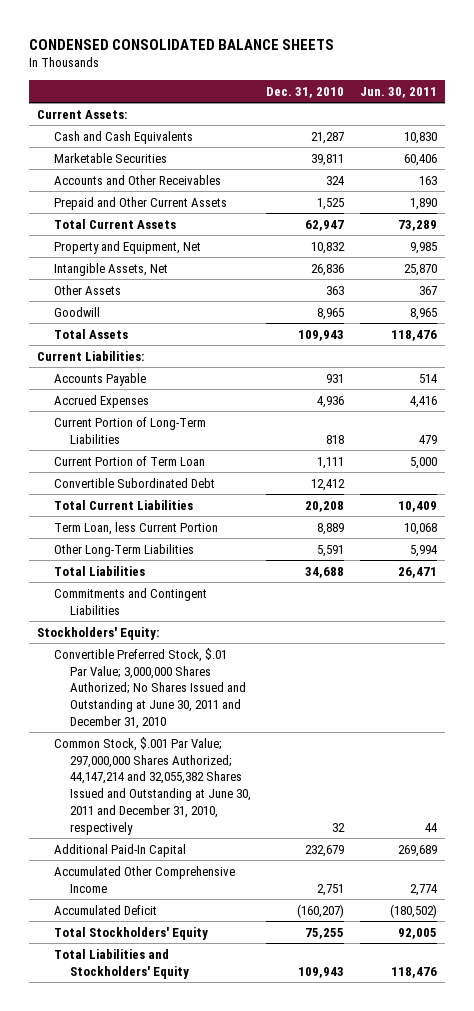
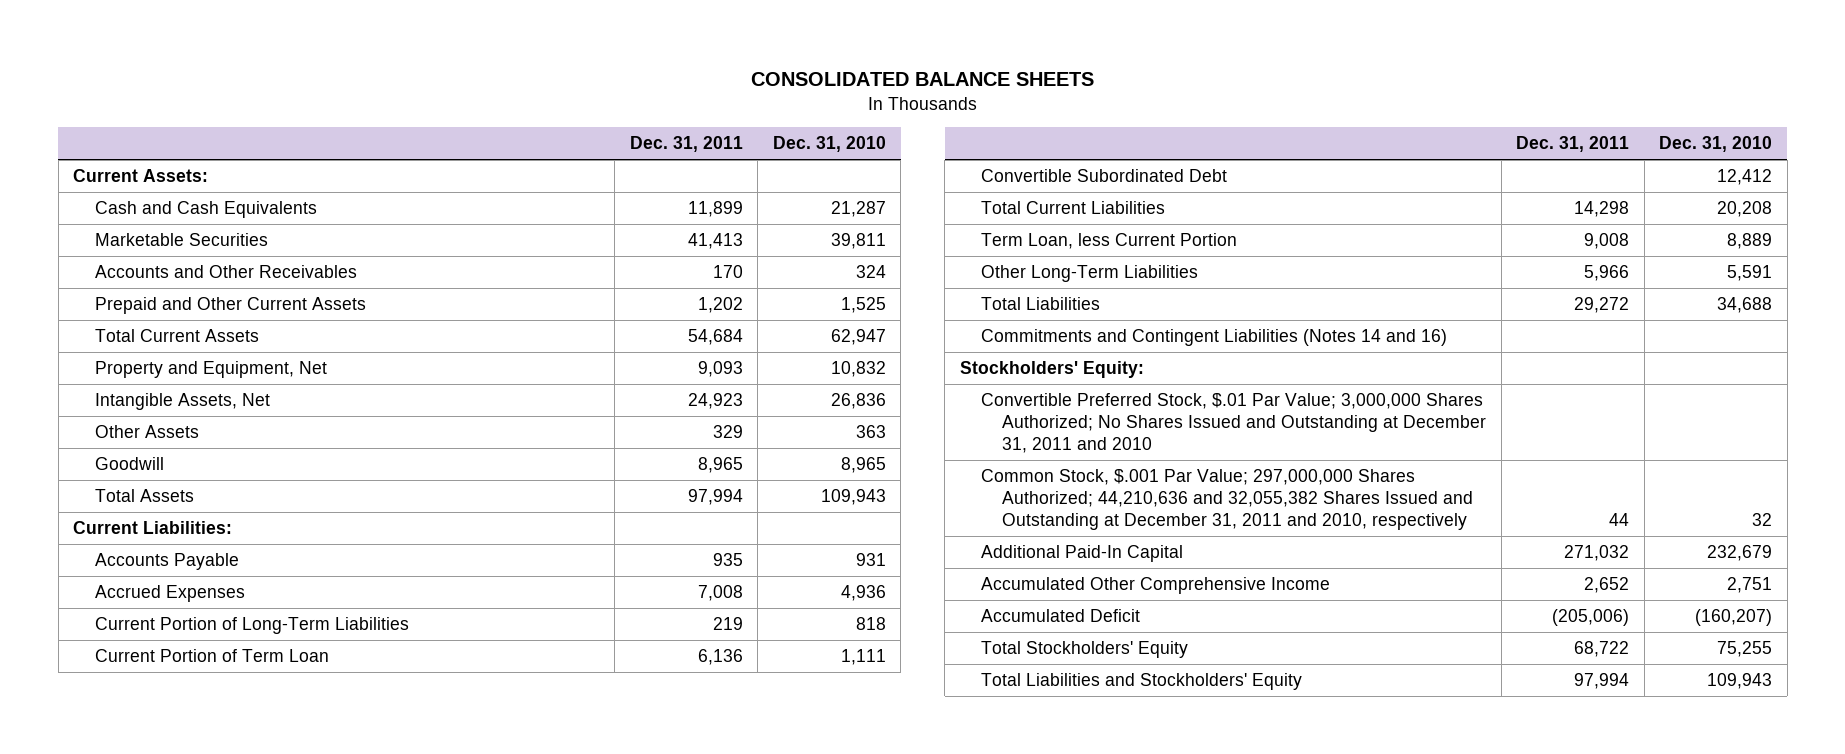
[29,38,335,50] CONDENSED CONSOLIDATED BALANCE SHEETS -> [750,71,1094,86] CONSOLIDATED BALANCE SHEETS
[359,86,437,98] Jun. 30, 2011 -> none
none -> [629,136,743,153] Dec. 31, 2011
[53,587,207,615] Commitments and Contingent Liabilities -> [980,329,1447,347] Commitments and Contingent Liabilities (Notes 14 and 16)
[53,647,246,730] Convertible Preferred Stock, $.01 Par Value; 3,000,000 Shares Authorized; No Shares Issued and Outstanding at June 30, 2011 and December 31, 2010 -> [980,393,1487,454] Convertible Preferred Stock, $.01 Par Value; 3,000,000 Shares Authorized; No Shares Issued and Outstanding at December 31, 2011 and 2010
[53,736,251,835] Common Stock, $.001 Par Value; 297,000,000 Shares Authorized; 44,147,214 and 32,055,382 Shares Issued and Outstanding at June 30, 2011 and December 31, 2010, respectively -> [980,469,1474,531] Common Stock, $.001 Par Value; 297,000,000 Shares Authorized; 44,210,636 and 32,055,382 Shares Issued and Outstanding at December 31, 2011 and 2010, respectively

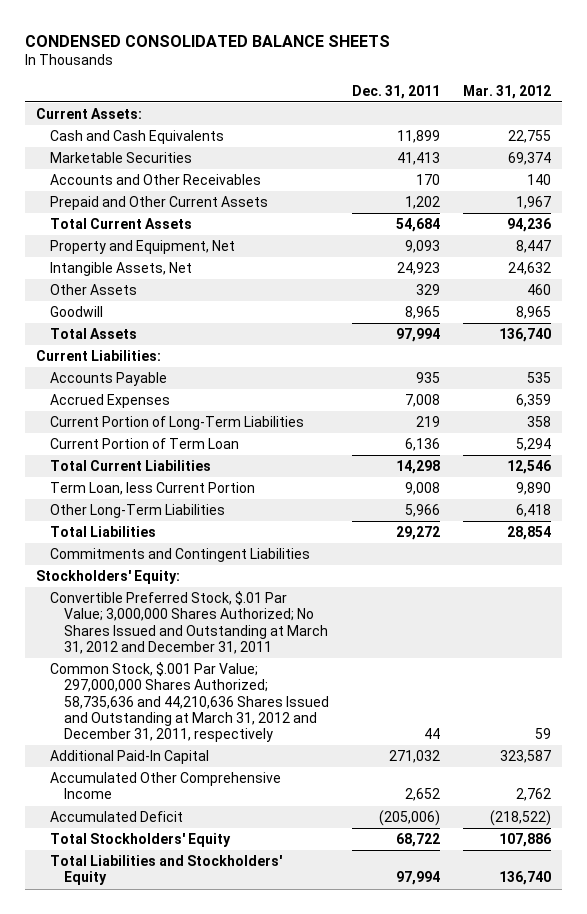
[750,71,1094,86] CONSOLIDATED BALANCE SHEETS -> [24,34,390,47] CONDENSED CONSOLIDATED BALANCE SHEETS
[772,136,886,153] Dec. 31, 2010 -> none
none -> [462,84,551,99] Mar. 31, 2012
[980,169,1227,183] Convertible Subordinated Debt -> none
[980,329,1447,347] Commitments and Contingent Liabilities (Notes 14 and 16) -> [50,548,311,563] Commitments and Contingent Liabilities
[980,393,1487,454] Convertible Preferred Stock, $.01 Par Value; 3,000,000 Shares Authorized; No Shares Issued and Outstanding at December 31, 2011 and 2010 -> [50,591,329,654] Convertible Preferred Stock, $.01 Par Value; 3,000,000 Shares Authorized; No Shares Issued and Outstanding at March 31, 2012 and December 31, 2011
[980,469,1474,531] Common Stock, $.001 Par Value; 297,000,000 Shares Authorized; 44,210,636 and 32,055,382 Shares Issued and Outstanding at December 31, 2011 and 2010, respectively -> [50,662,330,743] Common Stock, $.001 Par Value; 297,000,000 Shares Authorized; 58,735,636 and 44,210,636 Shares Issued and Outstanding at March 31, 2012 and December 31, 2011, respectively

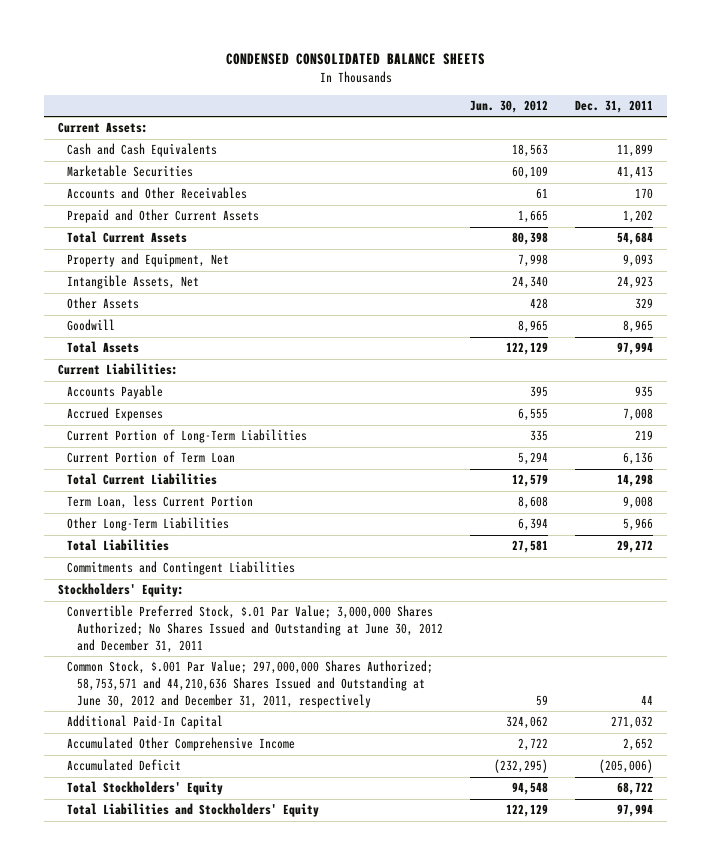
[462,84,551,99] Mar. 31, 2012 -> none
none -> [470,99,549,113] Jun. 30, 2012
[50,591,329,654] Convertible Preferred Stock, $.01 Par Value; 3,000,000 Shares Authorized; No Shares Issued and Outstanding at March 31, 2012 and December 31, 2011 -> [67,605,443,653] Convertible Preferred Stock, $.01 Par Value; 3,000,000 Shares Authorized; No Shares Issued and Outstanding at June 30, 2012 and December 31, 2011
[50,662,330,743] Common Stock, $.001 Par Value; 297,000,000 Shares Authorized; 58,735,636 and 44,210,636 Shares Issued and Outstanding at March 31, 2012 and December 31, 2011, respectively -> [67,660,434,708] Common Stock, $.001 Par Value; 297,000,000 Shares Authorized; 58,753,571 and 44,210,636 Shares Issued and Outstanding at June 30, 2012 and December 31, 2011, respectively

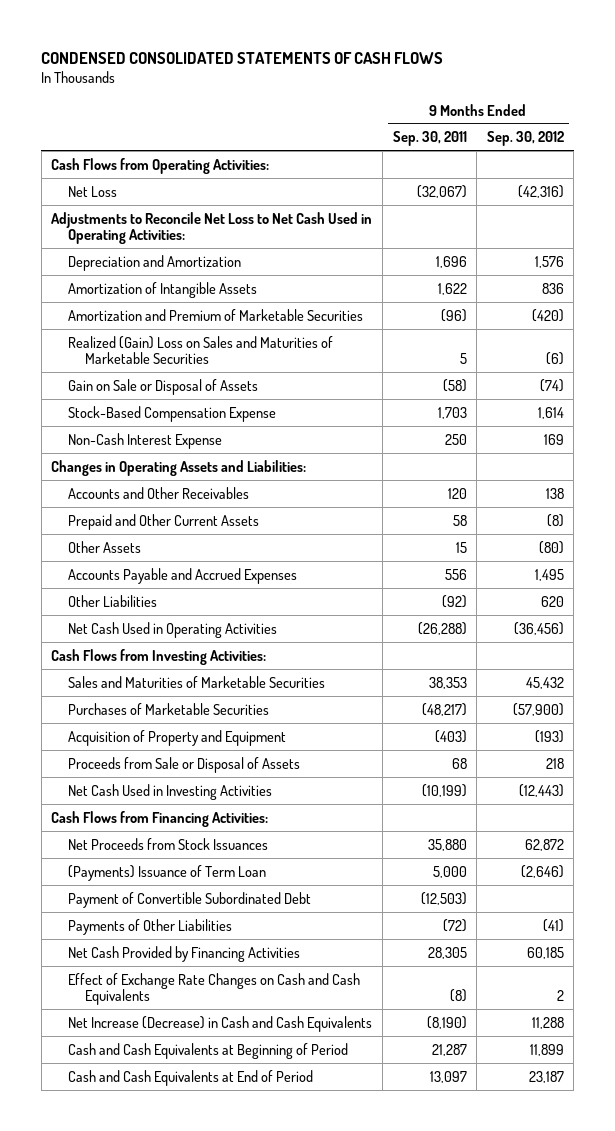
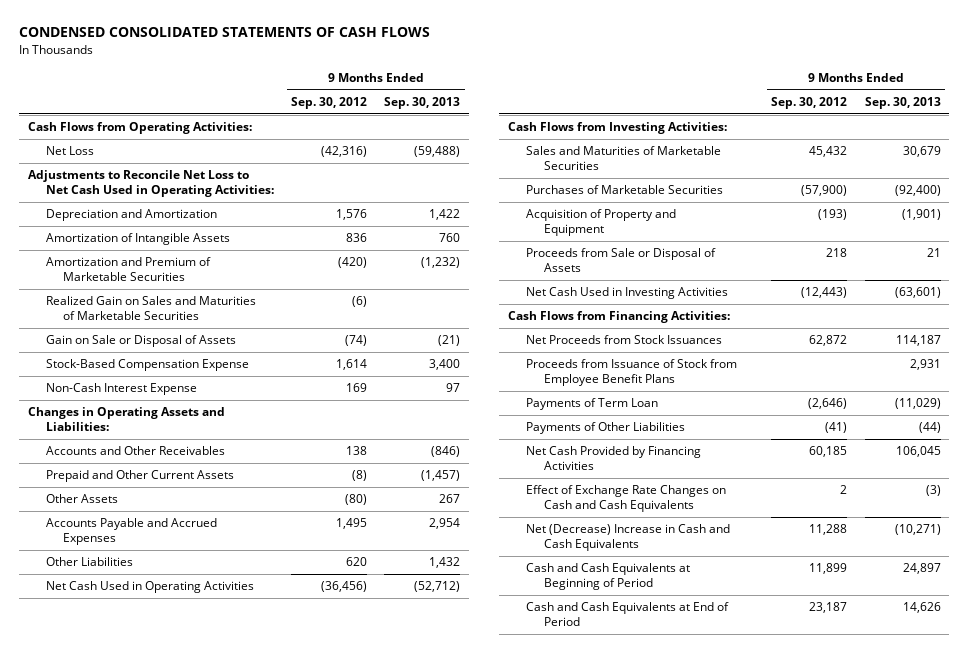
[392,131,467,147] Sep. 30, 2011 -> none
none -> [384,97,461,110] Sep. 30, 2013
[68,335,334,365] Realized (Gain) Loss on Sales and Maturities of Marketable Securities -> [45,296,256,321] Realized Gain on Sales and Maturities of Marketable Securities
[68,891,312,908] Payment of Convertible Subordinated Debt -> none
none -> [525,359,737,387] Proceeds from Issuance of Stock from Employee Benefit Plans
[68,864,267,881] (Payments) Issuance of Term Loan -> [525,398,658,411] Payments of Term Loan
[68,1015,373,1032] Net Increase (Decrease) in Cash and Cash Equivalents -> [525,524,730,552] Net (Decrease) Increase in Cash and Cash Equivalents

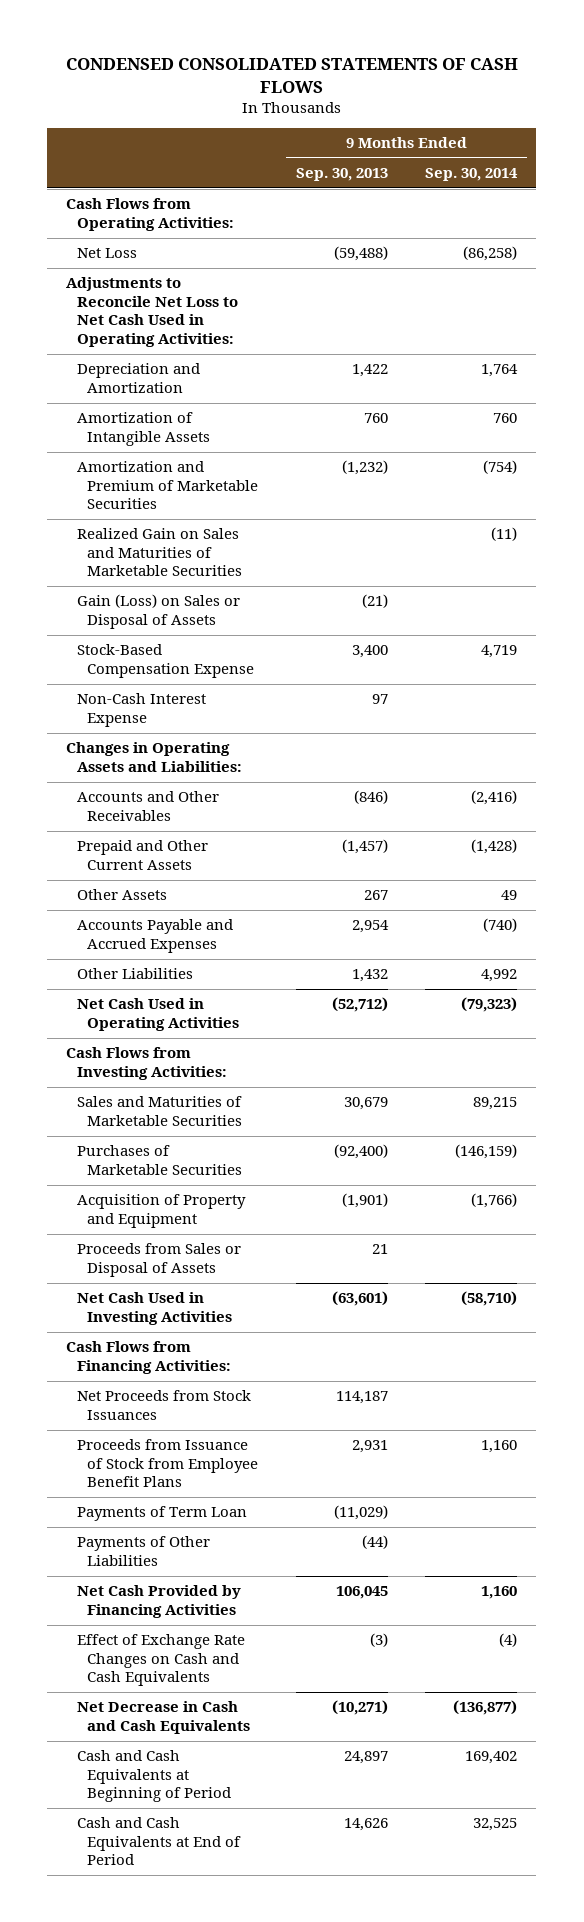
[290,97,367,110] Sep. 30, 2012 -> none
none -> [425,168,519,182] Sep. 30, 2014
[45,335,236,348] Gain on Sale or Disposal of Assets -> [76,594,240,629] Gain (Loss) on Sales or Disposal of Assets
[525,248,716,273] Proceeds from Sale or Disposal of Assets -> [76,1243,241,1277] Proceeds from Sales or Disposal of Assets
[525,524,730,552] Net (Decrease) Increase in Cash and Cash Equivalents -> [76,1701,250,1734] Net Decrease in Cash and Cash Equivalents

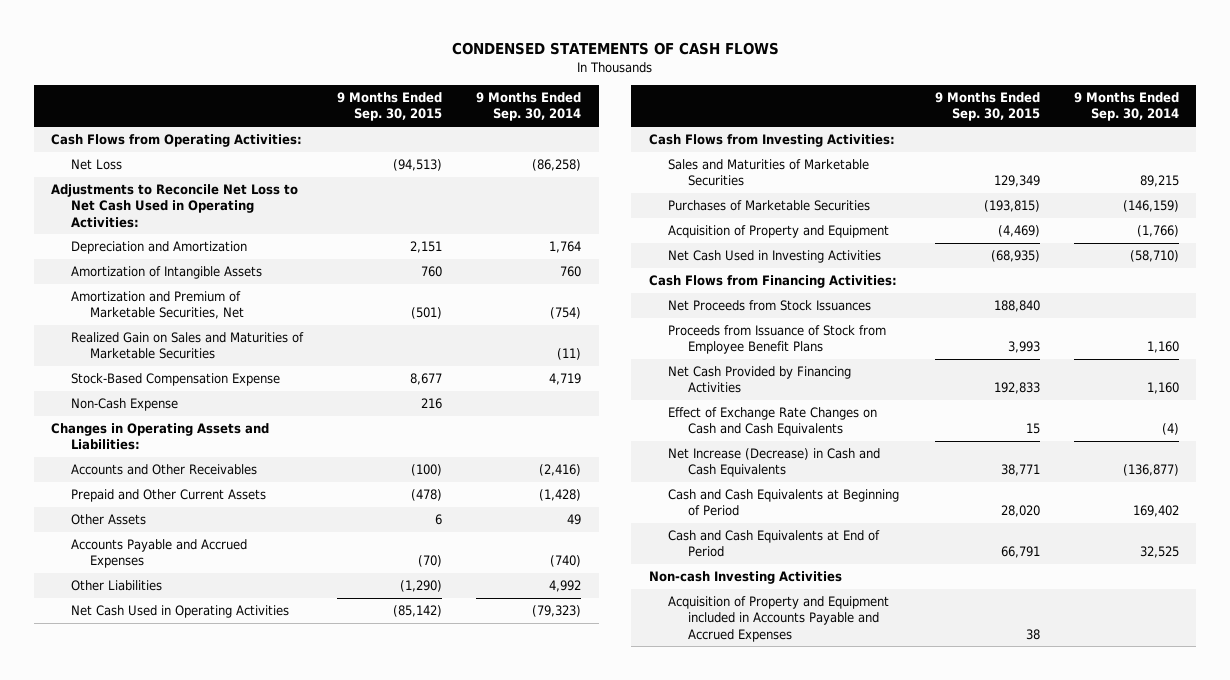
[65,58,518,94] CONDENSED CONSOLIDATED STATEMENTS OF CASH FLOWS -> [452,42,780,56] CONDENSED STATEMENTS OF CASH FLOWS
[295,168,388,182] Sep. 30, 2013 -> none
none -> [337,92,443,122] 9 Months Ended Sep. 30, 2015
[76,461,258,510] Amortization and Premium of Marketable Securities -> [70,291,245,320] Amortization and Premium of Marketable Securities, Net
[76,594,240,629] Gain (Loss) on Sales or Disposal of Assets -> none
[76,693,206,727] Non-Cash Interest Expense -> [70,398,178,412] Non-Cash Expense
[76,1243,241,1277] Proceeds from Sales or Disposal of Assets -> none
[76,1506,247,1522] Payments of Term Loan -> none
[76,1536,210,1566] Payments of Other Liabilities -> none
[76,1701,250,1734] Net Decrease in Cash and Cash Equivalents -> [668,448,881,478] Net Increase (Decrease) in Cash and Cash Equivalents
none -> [648,571,842,585] Non-cash Investing Activities
none -> [668,596,890,642] Acquisition of Property and Equipment included in Accounts Payable and Accrued Expenses

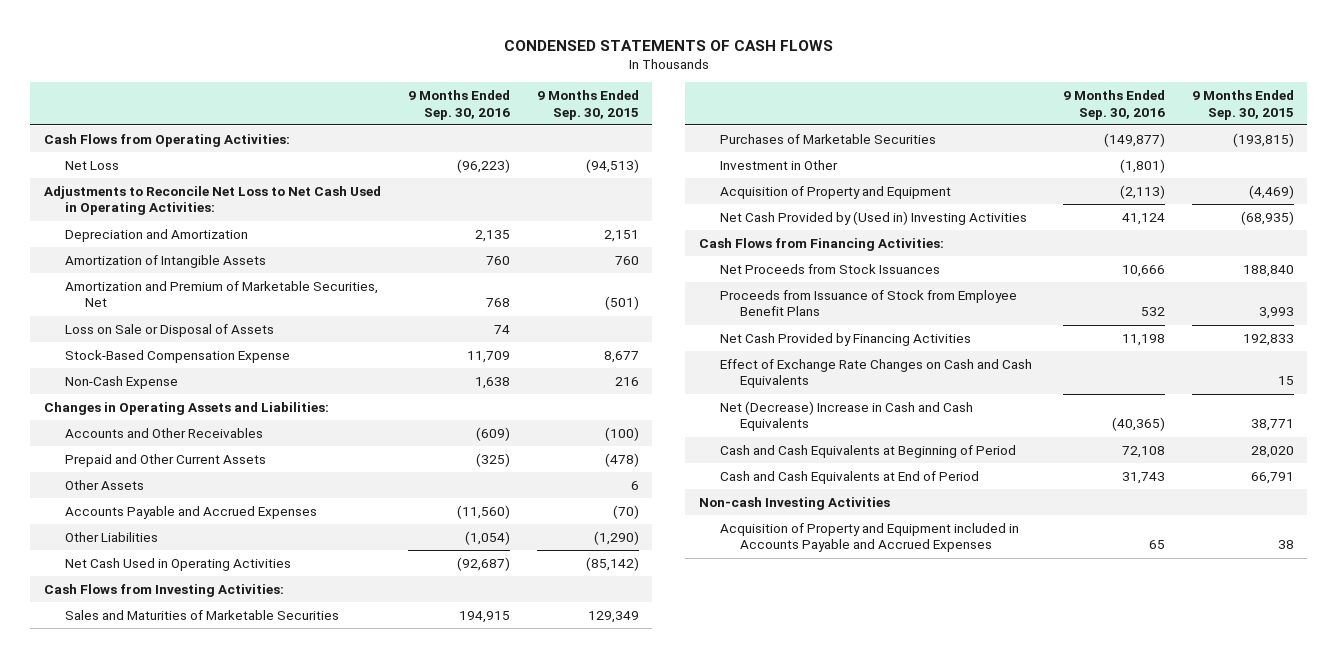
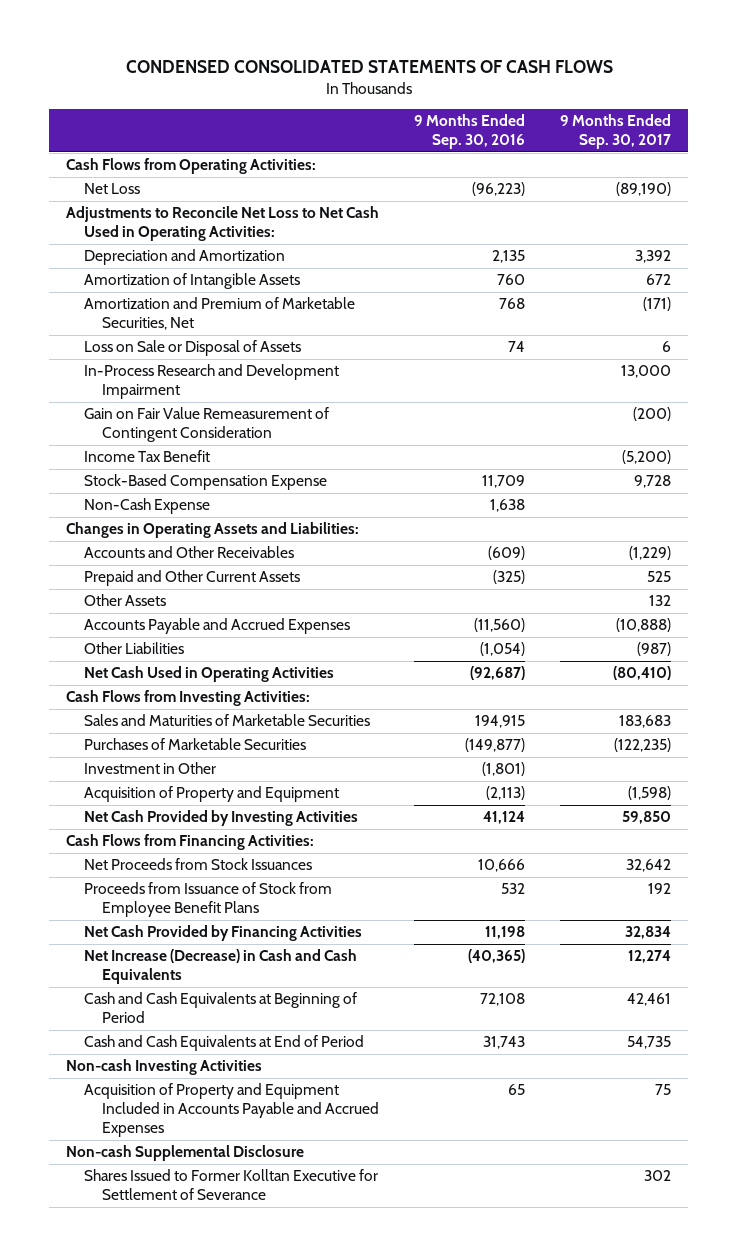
[503,39,833,51] CONDENSED STATEMENTS OF CASH FLOWS -> [125,59,613,73] CONDENSED CONSOLIDATED STATEMENTS OF CASH FLOWS
[536,89,639,120] 9 Months Ended Sep. 30, 2015 -> none
none -> [559,114,671,150] 9 Months Ended Sep. 30, 2017
none -> [84,364,340,400] In-Process Research and Development Impairment
none -> [84,407,330,443] Gain on Fair Value Remeasurement of Contingent Consideration
none -> [84,450,211,463] Income Tax Benefit
[719,210,1027,225] Net Cash Provided by (Used in) Investing Activities -> [84,810,359,827] Net Cash Provided by Investing Activities
[719,358,1032,389] Effect of Exchange Rate Changes on Cash and Cash Equivalents -> none
[719,400,973,432] Net (Decrease) Increase in Cash and Cash Equivalents -> [84,949,358,985] Net Increase (Decrease) in Cash and Cash Equivalents
[719,522,1019,553] Acquisition of Property and Equipment included in Accounts Payable and Accrued Expenses -> [84,1083,380,1138] Acquisition of Property and Equipment Included in Accounts Payable and Accrued Expenses
none -> [66,1145,305,1162] Non-cash Supplemental Disclosure
none -> [84,1169,379,1201] Shares Issued to Former Kolltan Executive for Settlement of Severance

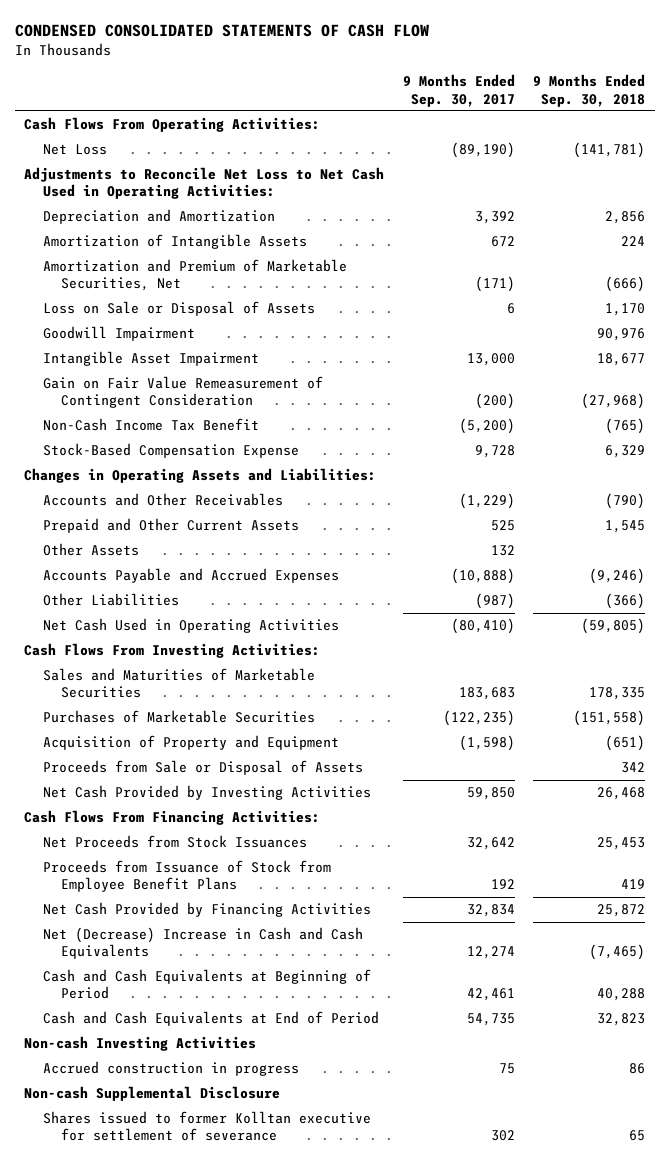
[125,59,613,73] CONDENSED CONSOLIDATED STATEMENTS OF CASH FLOWS -> [14,24,429,38] CONDENSED CONSOLIDATED STATEMENTS OF CASH FLOW
[414,114,526,150] 9 Months Ended Sep. 30, 2016 -> none
none -> [533,74,646,107] 9 Months Ended Sep. 30, 2018
[66,158,317,175] Cash Flows from Operating Activities: -> [23,117,320,133] Cash Flows From Operating Activities:
none -> [42,326,195,342] Goodwill Impairment
[84,364,340,400] In-Process Research and Development Impairment -> [42,351,259,367] Intangible Asset Impairment
[84,450,211,463] Income Tax Benefit -> [42,418,259,432] Non-Cash Income Tax Benefit
[84,498,211,515] Non-Cash Expense -> none
[66,690,311,707] Cash Flows from Investing Activities: -> [23,643,320,659] Cash Flows From Investing Activities:
[84,762,217,775] Investment in Other -> none
none -> [42,760,363,776] Proceeds from Sale or Disposal of Assets
[66,834,315,851] Cash Flows from Financing Activities: -> [23,810,320,826] Cash Flows From Financing Activities:
[84,949,358,985] Net Increase (Decrease) in Cash and Cash Equivalents -> [42,927,363,960] Net (Decrease) Increase in Cash and Cash Equivalents
[84,1083,380,1138] Acquisition of Property and Equipment Included in Accounts Payable and Accrued Expenses -> none
none -> [42,1061,299,1077] Accrued construction in progress
[84,1169,379,1201] Shares Issued to Former Kolltan Executive for Settlement of Severance -> [42,1111,371,1142] Shares issued to former Kolltan executive for settlement of severance

